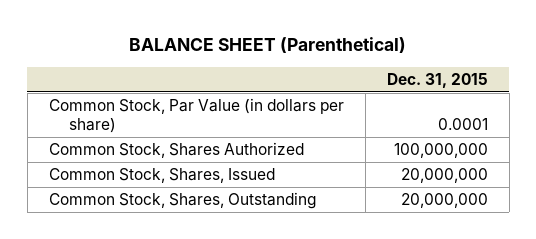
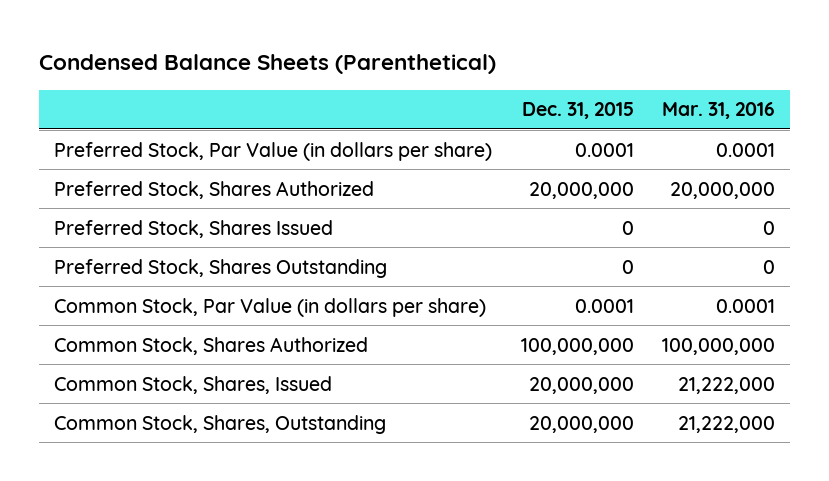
[129,37,407,54] BALANCE SHEET (Parenthetical) -> [39,53,497,74] Condensed Balance Sheets (Parenthetical)
none -> [662,102,776,120] Mar. 31, 2016
none -> [53,141,492,161] Preferred Stock, Par Value (in dollars per share)
none -> [53,180,374,199] Preferred Stock, Shares Authorized
none -> [53,219,333,238] Preferred Stock, Shares Issued
none -> [53,258,387,278] Preferred Stock, Shares Outstanding

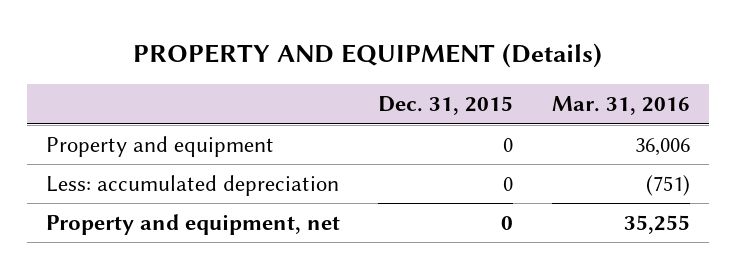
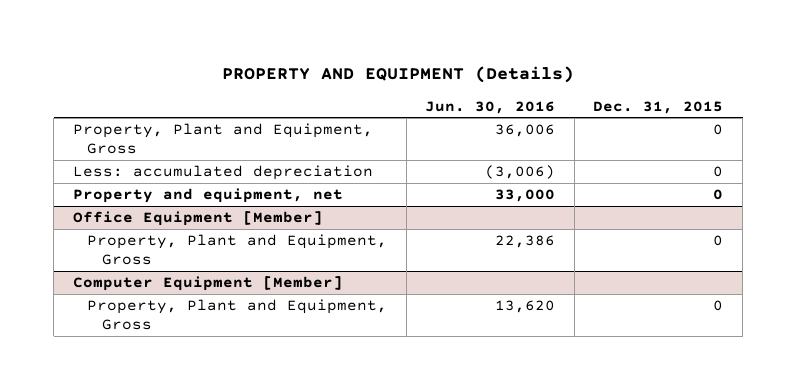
[551,96,690,116] Mar. 31, 2016 -> none
none -> [425,100,556,114] Jun. 30, 2016
[46,135,275,157] Property and equipment -> [72,123,373,154] Property, Plant and Equipment, Gross
none -> [72,211,323,227] Office Equipment [Member]
none -> [87,234,388,265] Property, Plant and Equipment, Gross
none -> [72,276,343,292] Computer Equipment [Member]
none -> [87,299,388,330] Property, Plant and Equipment, Gross

